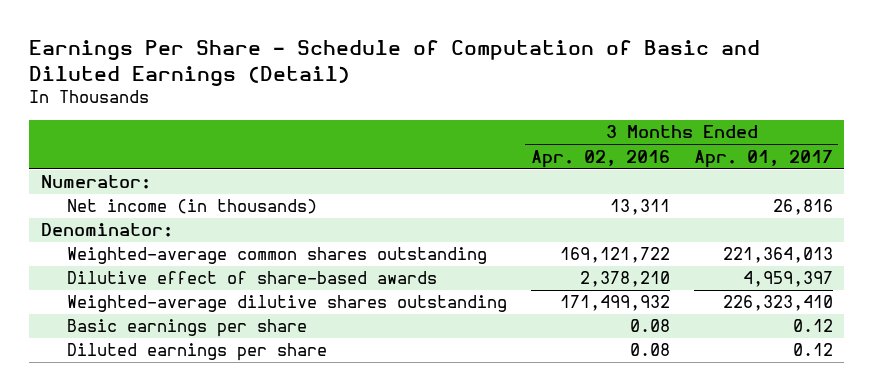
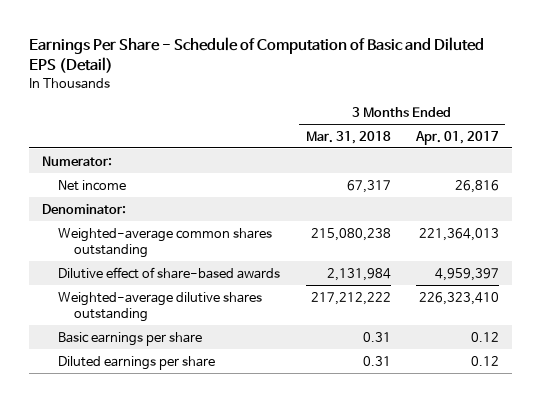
[29,40,761,86] Earnings Per Share - Schedule of Computation of Basic and Diluted Earnings (Detail) -> [29,36,485,73] Earnings Per Share - Schedule of Computation of Basic and Diluted EPS (Detail)
[530,149,670,168] Apr. 02, 2016 -> none
none -> [305,130,391,144] Mar. 31, 2018
[67,199,318,215] Net income (in thousands) -> [58,179,127,191] Net income

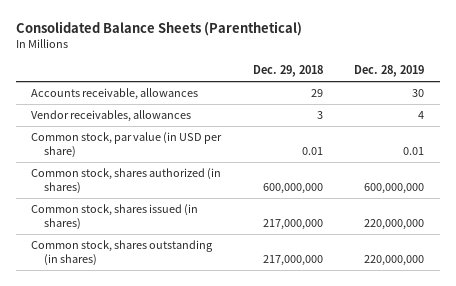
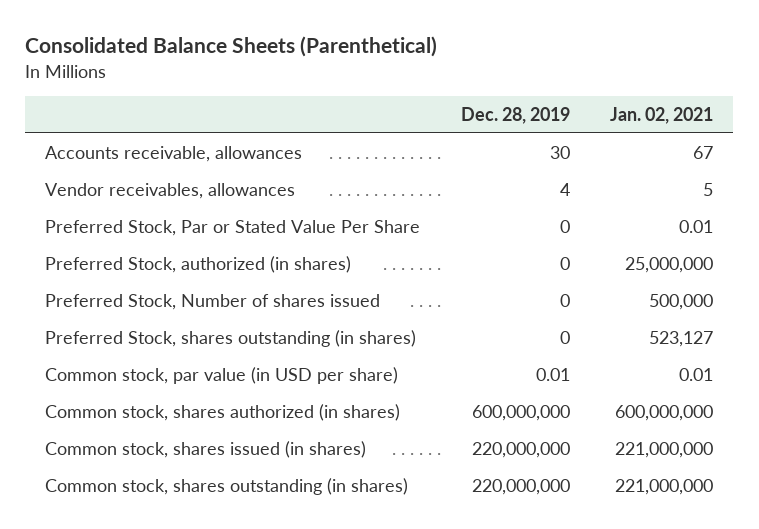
[252,65,323,78] Dec. 29, 2018 -> none
none -> [610,107,714,125] Jan. 02, 2021
none -> [45,219,421,236] Preferred Stock, Par or Stated Value Per Share
none -> [45,255,352,273] Preferred Stock, authorized (in shares)
none -> [45,293,381,310] Preferred Stock, Number of shares issued
none -> [45,329,417,347] Preferred Stock, shares outstanding (in shares)

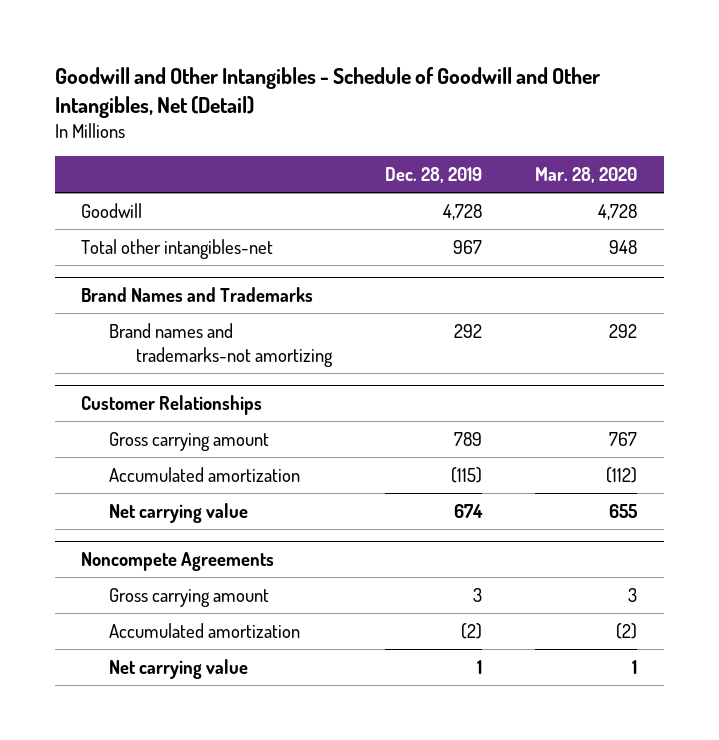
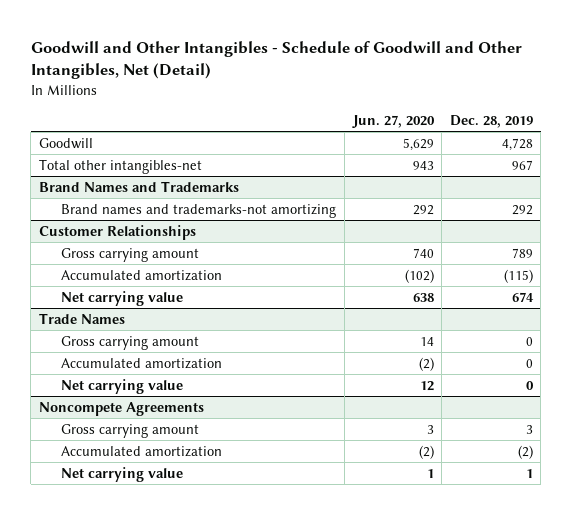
[535,166,638,183] Mar. 28, 2020 -> none
none -> [351,114,435,128] Jun. 27, 2020
none -> [38,312,125,324] Trade Names
none -> [61,335,200,350] Gross carrying amount
none -> [61,357,223,369] Accumulated amortization
none -> [61,378,184,394] Net carrying value

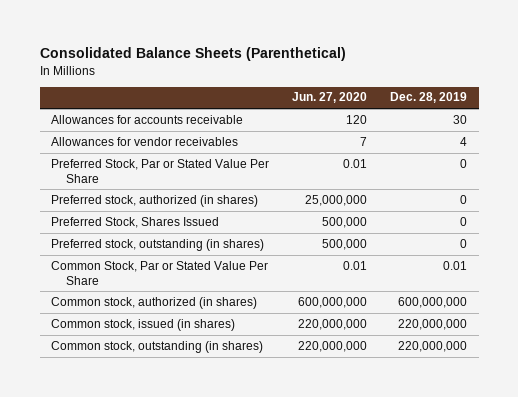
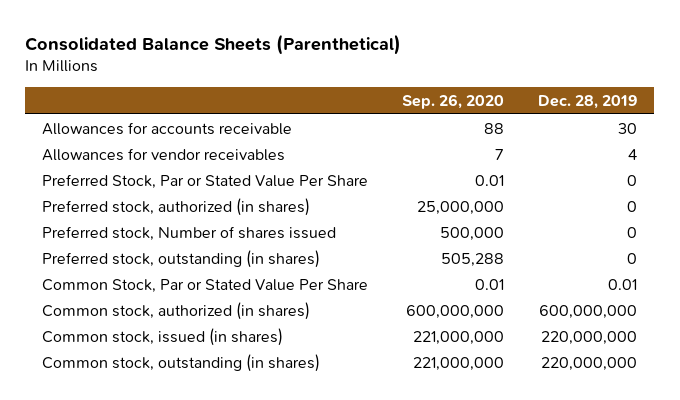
[292,92,368,104] Jun. 27, 2020 -> none
none -> [402,93,505,109] Sep. 26, 2020
[51,216,220,228] Preferred Stock, Shares Issued -> [42,225,337,241] Preferred stock, Number of shares issued

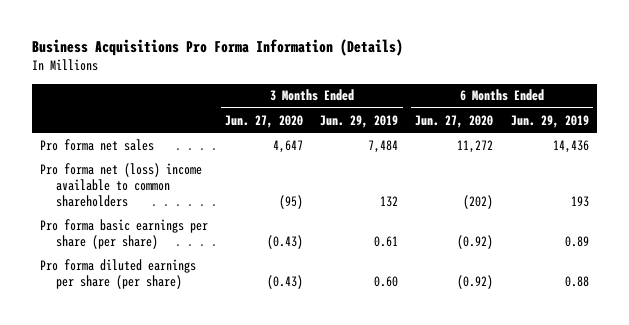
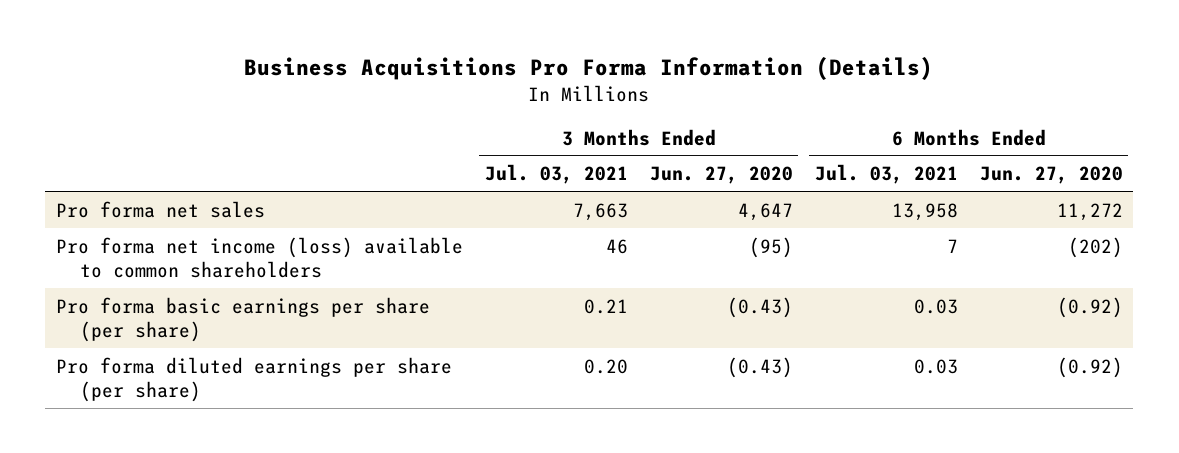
[320,114,399,128] Jun. 29, 2019 -> none
[510,114,589,128] Jun. 29, 2019 -> none
none -> [484,164,628,185] Jul. 03, 2021
none -> [814,164,958,185] Jul. 03, 2021
[40,162,203,207] Pro forma net (loss) income available to common shareholders -> [56,236,464,279] Pro forma net income (loss) available to common shareholders

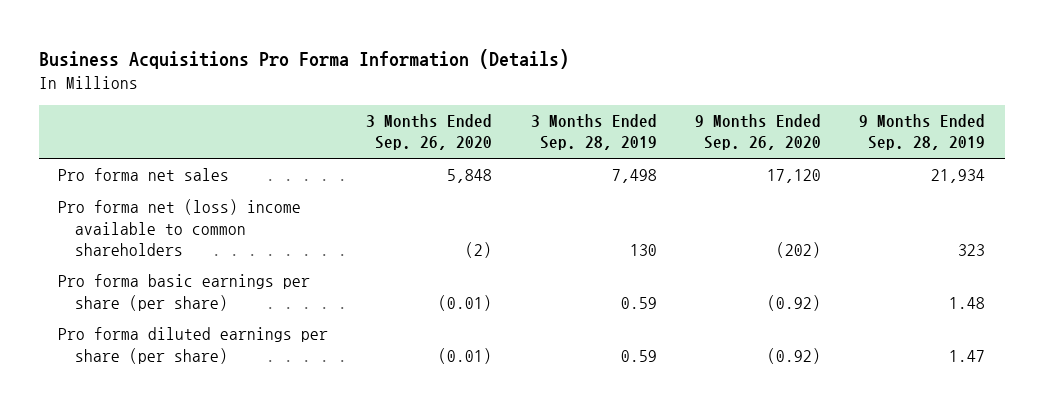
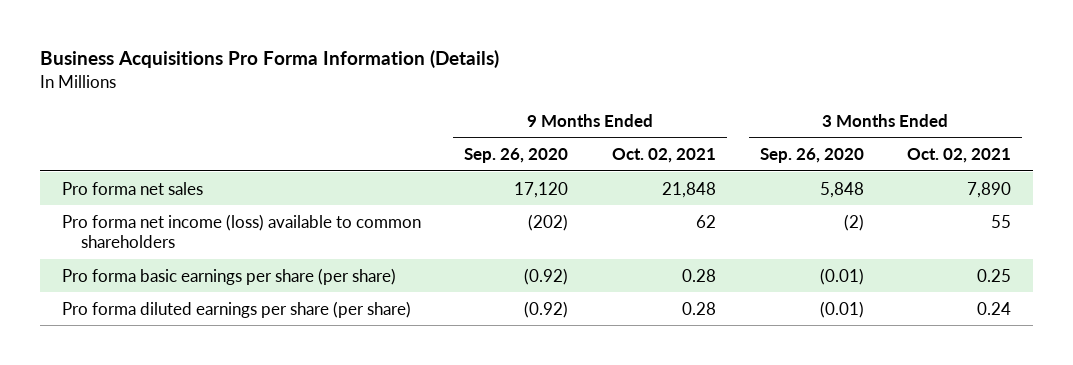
[530,114,657,151] 3 Months Ended Sep. 28, 2019 -> none
[859,114,986,151] 9 Months Ended Sep. 28, 2019 -> none
none -> [611,148,716,164] Oct. 02, 2021
none -> [907,148,1012,164] Oct. 02, 2021
[57,199,301,256] Pro forma net (loss) income available to common shareholders -> [61,213,421,249] Pro forma net income (loss) available to common shareholders

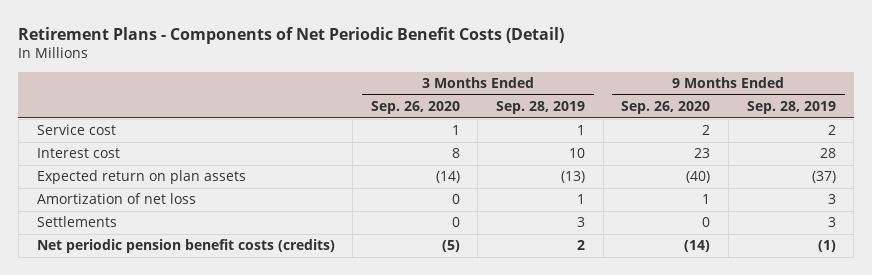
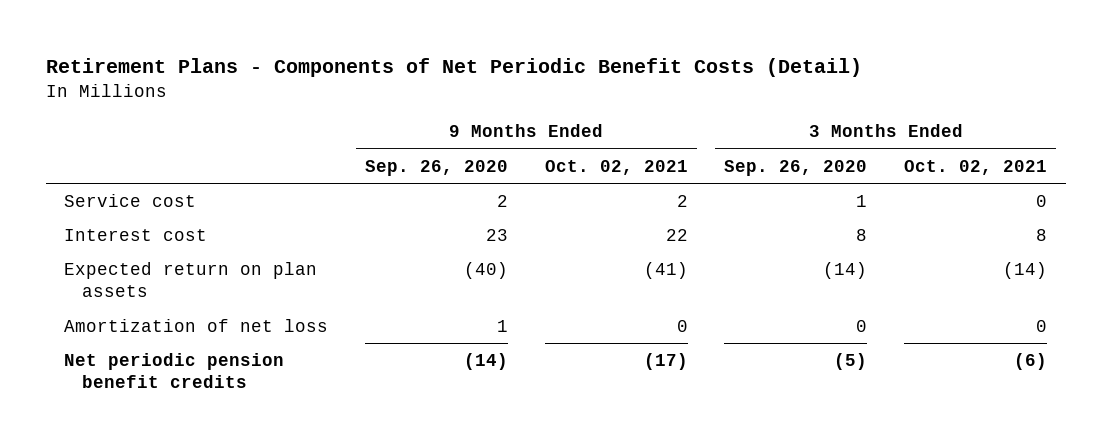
[496,101,586,115] Sep. 28, 2019 -> none
[746,101,836,115] Sep. 28, 2019 -> none
none -> [544,159,688,175] Oct. 02, 2021
none -> [904,159,1048,175] Oct. 02, 2021
[36,216,117,228] Settlements -> none
[36,239,335,254] Net periodic pension benefit costs (credits) -> [64,352,285,389] Net periodic pension benefit credits

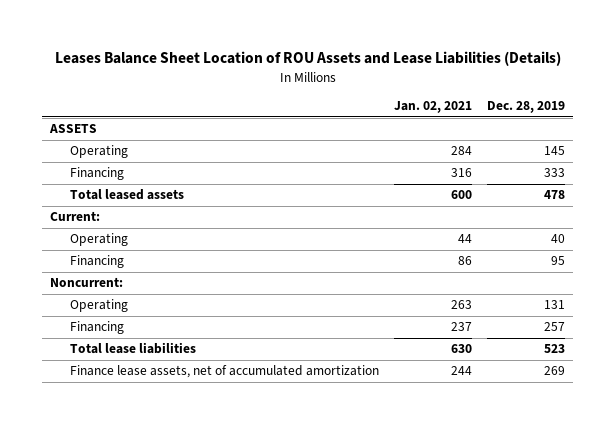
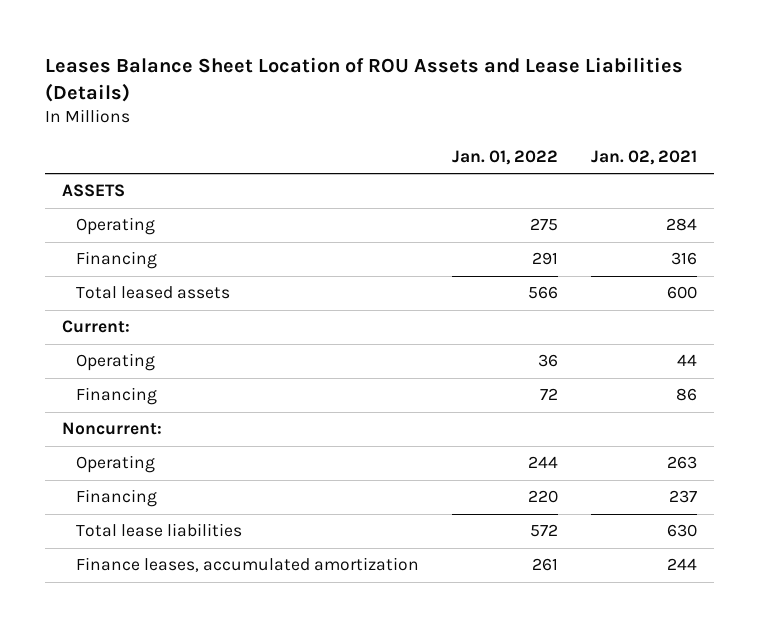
[487,101,566,114] Dec. 28, 2019 -> none
none -> [452,149,559,165] Jan. 01, 2022
[70,365,380,379] Finance lease assets, net of accumulated amortization -> [75,557,419,573] Finance leases, accumulated amortization

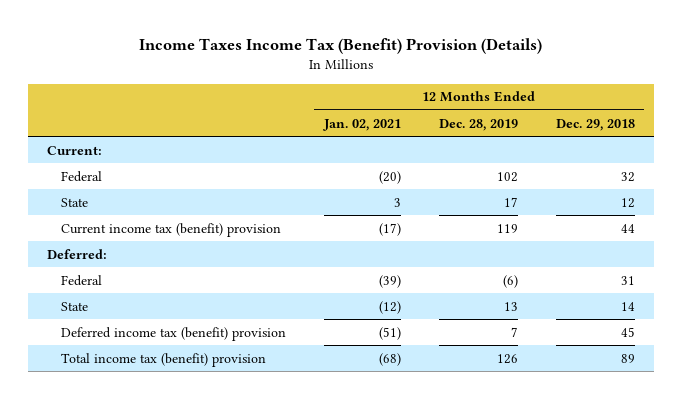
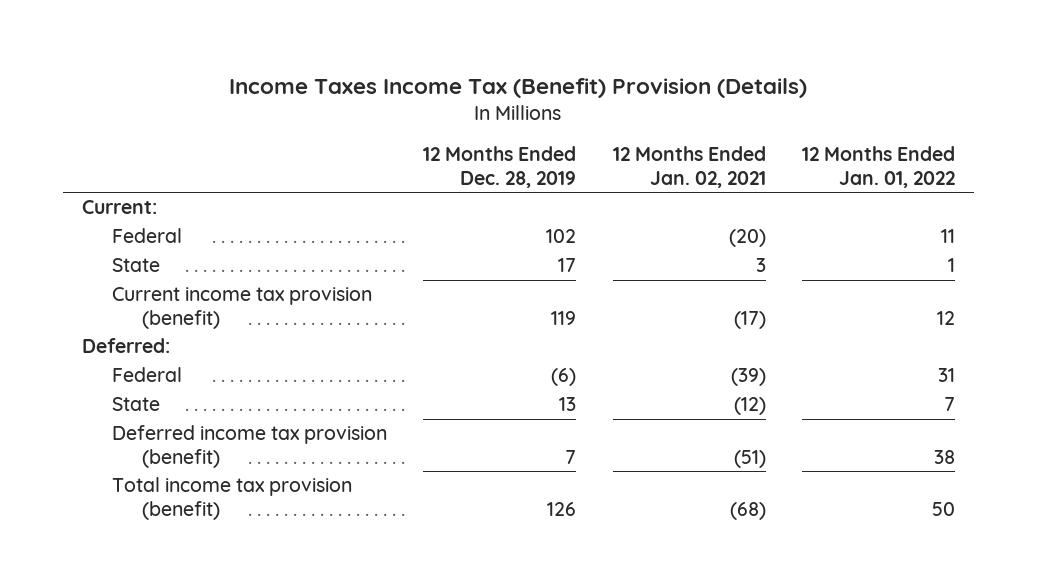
[555,118,635,131] Dec. 29, 2018 -> none
none -> [802,146,956,189] 12 Months Ended Jan. 01, 2022
[60,222,281,237] Current income tax (benefit) provision -> [111,287,372,329] Current income tax provision (benefit)
[60,326,286,341] Deferred income tax (benefit) provision -> [111,425,387,468] Deferred income tax provision (benefit)
[60,352,266,367] Total income tax (benefit) provision -> [111,477,352,520] Total income tax provision (benefit)

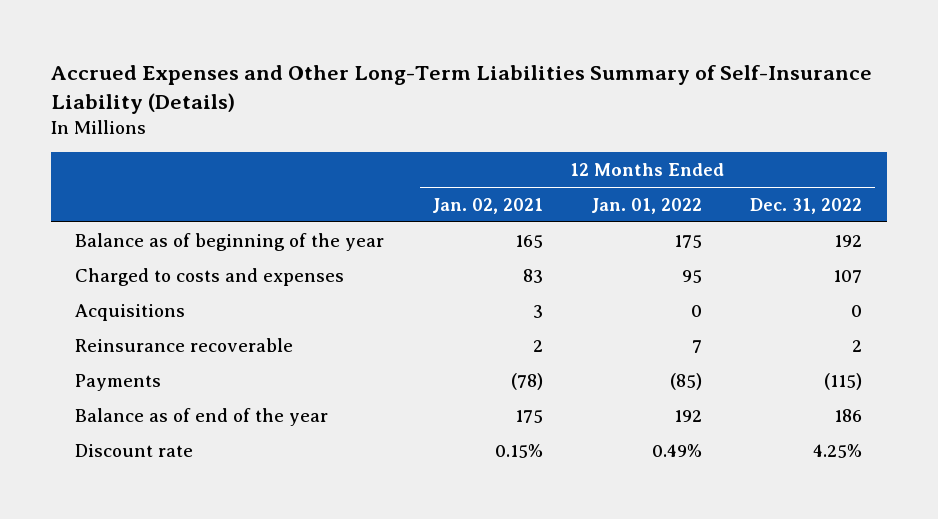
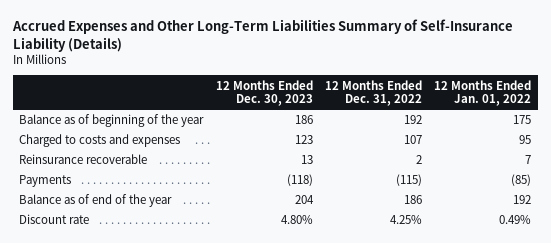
[432,197,544,214] Jan. 02, 2021 -> none
none -> [215,79,313,107] 12 Months Ended Dec. 30, 2023
[75,303,186,321] Acquisitions -> none

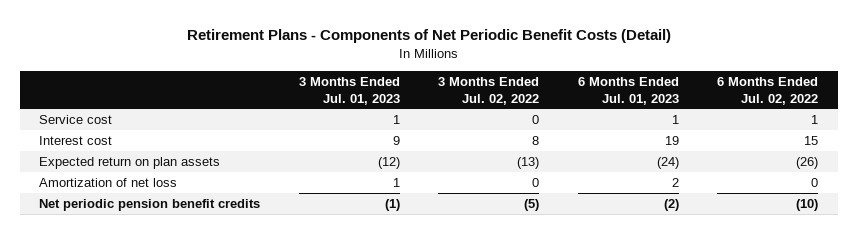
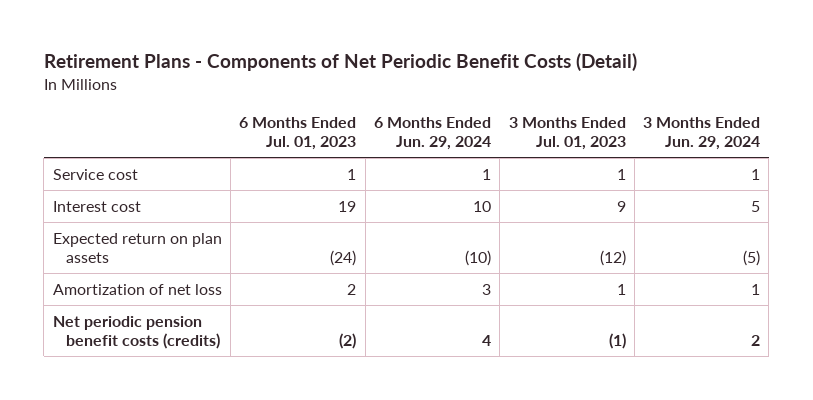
[438,76,540,105] 3 Months Ended Jul. 02, 2022 -> none
[717,76,819,105] 6 Months Ended Jul. 02, 2022 -> none
none -> [373,116,491,150] 6 Months Ended Jun. 29, 2024
none -> [643,116,761,150] 3 Months Ended Jun. 29, 2024
[38,198,260,211] Net periodic pension benefit credits -> [52,315,220,350] Net periodic pension benefit costs (credits)

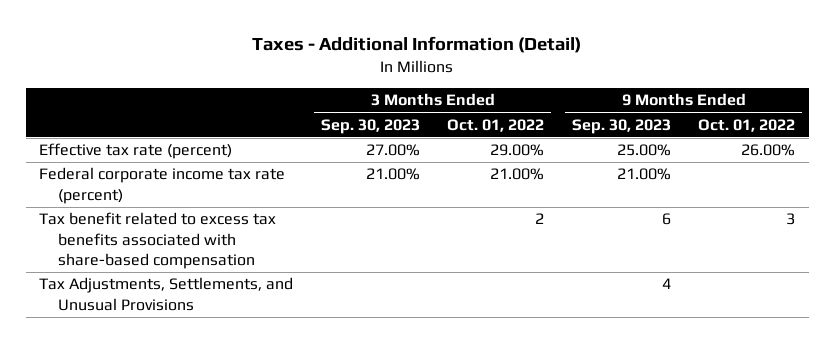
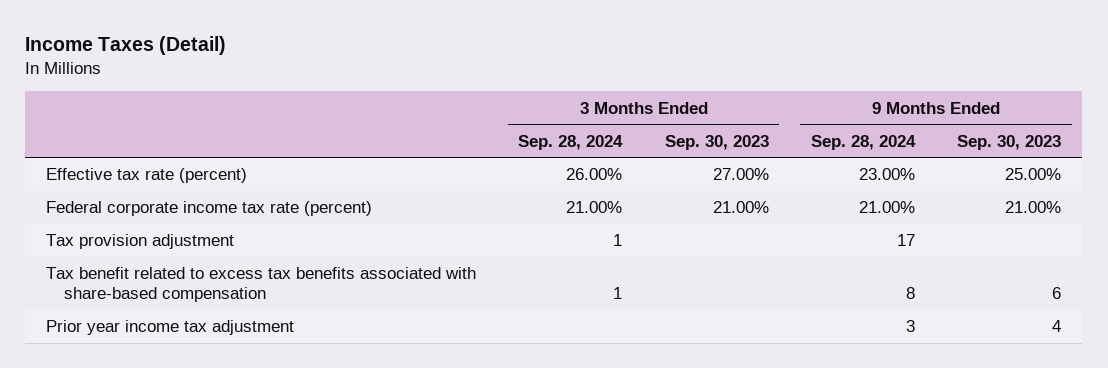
[252,36,582,54] Taxes - Additional Information (Detail) -> [25,36,227,56] Income Taxes (Detail)
[447,118,545,132] Oct. 01, 2022 -> none
[698,118,796,132] Oct. 01, 2022 -> none
none -> [518,134,624,150] Sep. 28, 2024
none -> [811,134,917,150] Sep. 28, 2024
none -> [46,234,235,250] Tax provision adjustment
[39,277,294,311] Tax Adjustments, Settlements, and Unusual Provisions -> none
none -> [46,320,295,336] Prior year income tax adjustment

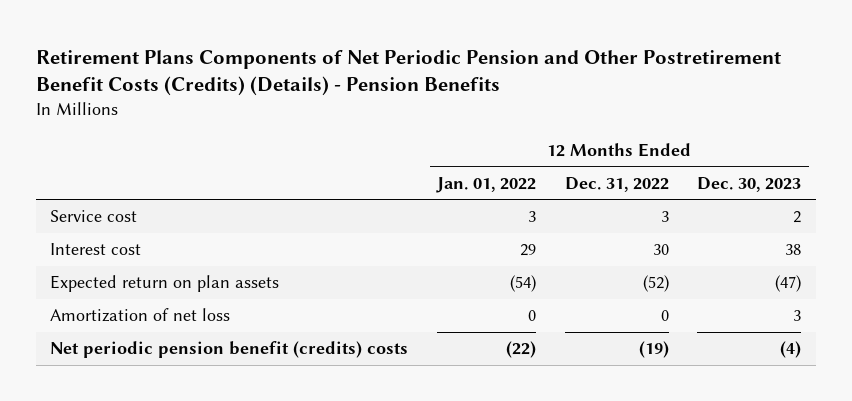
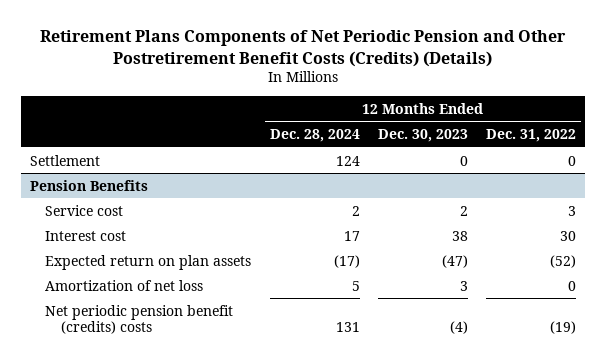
[35,49,781,97] Retirement Plans Components of Net Periodic Pension and Other Postretirement Benefit Costs (Credits) (Details) - Pension Benefits -> [40,30,567,67] Retirement Plans Components of Net Periodic Pension and Other Postretirement Benefit Costs (Credits) (Details)
[435,176,536,193] Jan. 01, 2022 -> none
none -> [269,128,360,142] Dec. 28, 2024
none -> [30,154,101,166] Settlement
none -> [30,179,149,191] Pension Benefits

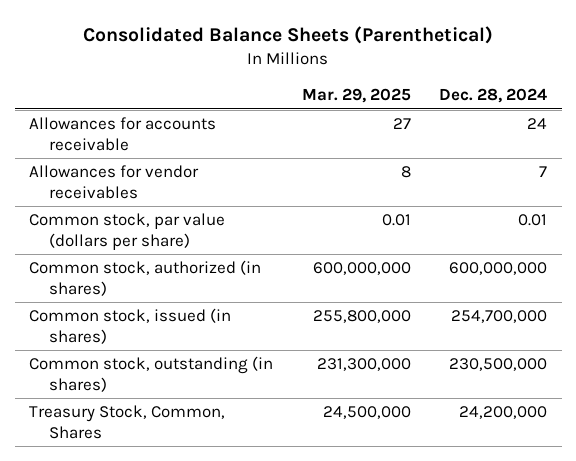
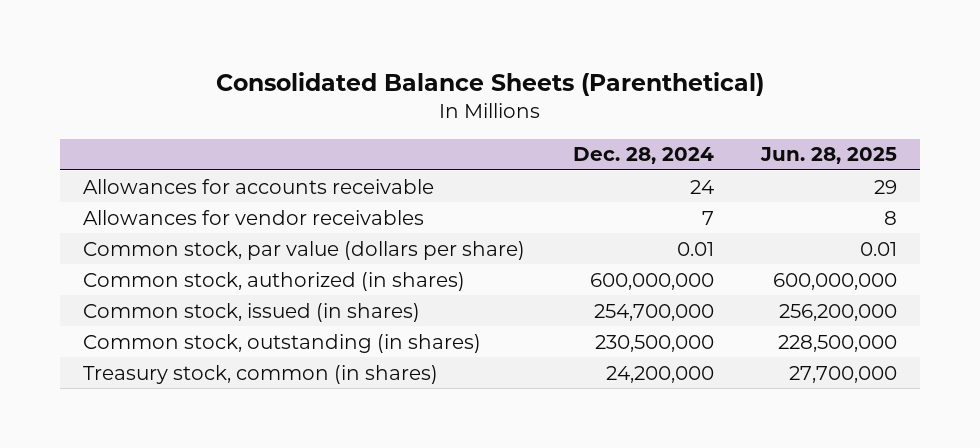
[301,88,411,104] Mar. 29, 2025 -> none
none -> [759,147,897,165] Jun. 28, 2025
[29,405,226,439] Treasury Stock, Common, Shares -> [83,364,439,384] Treasury stock, common (in shares)

